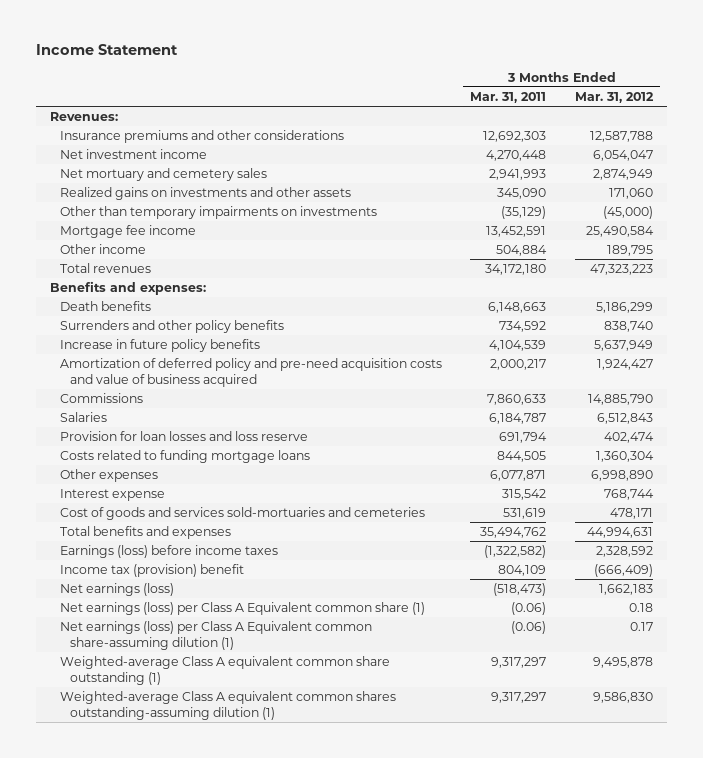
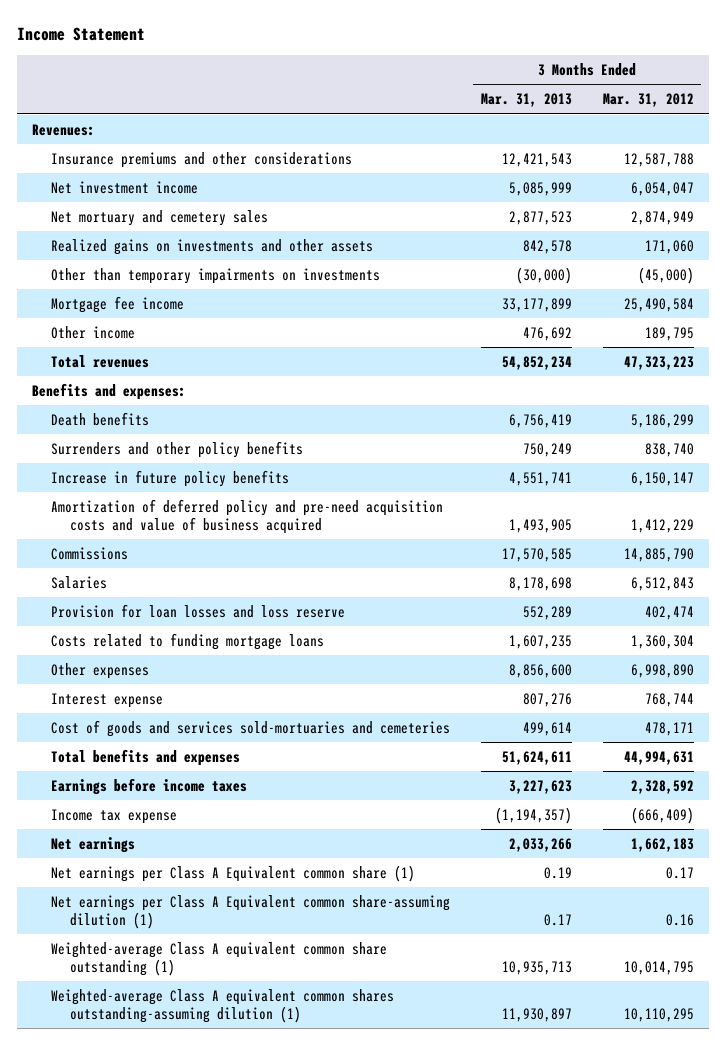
[470,91,547,103] Mar. 31, 2011 -> none
none -> [480,93,572,108] Mar. 31, 2013
[593,340,653,352] 5,637,949 -> [630,471,694,486] 6,150,147
[596,359,653,371] 1,924,427 -> [630,519,694,534] 1,412,229
[59,545,278,559] Earnings (loss) before income taxes -> [51,777,248,795] Earnings before income taxes
[59,564,244,578] Income tax (provision) benefit -> [51,808,178,824] Income tax expense
[59,583,174,597] Net earnings (loss) -> [51,836,136,853] Net earnings
[59,602,425,616] Net earnings (loss) per Class A Equivalent common share (1) -> [51,864,416,882] Net earnings per Class A Equivalent common share (1)
[628,603,653,613] 0.18 -> [665,866,694,879] 0.17
[59,621,372,651] Net earnings (loss) per Class A Equivalent common share-assuming dilution (1) -> [51,894,451,930] Net earnings per Class A Equivalent common share-assuming dilution (1)
[629,622,653,632] 0.17 -> [665,914,694,927] 0.16
[592,657,653,669] 9,495,878 -> [623,961,694,976] 10,014,795
[592,692,653,704] 9,586,830 -> [623,1008,694,1023] 10,110,295

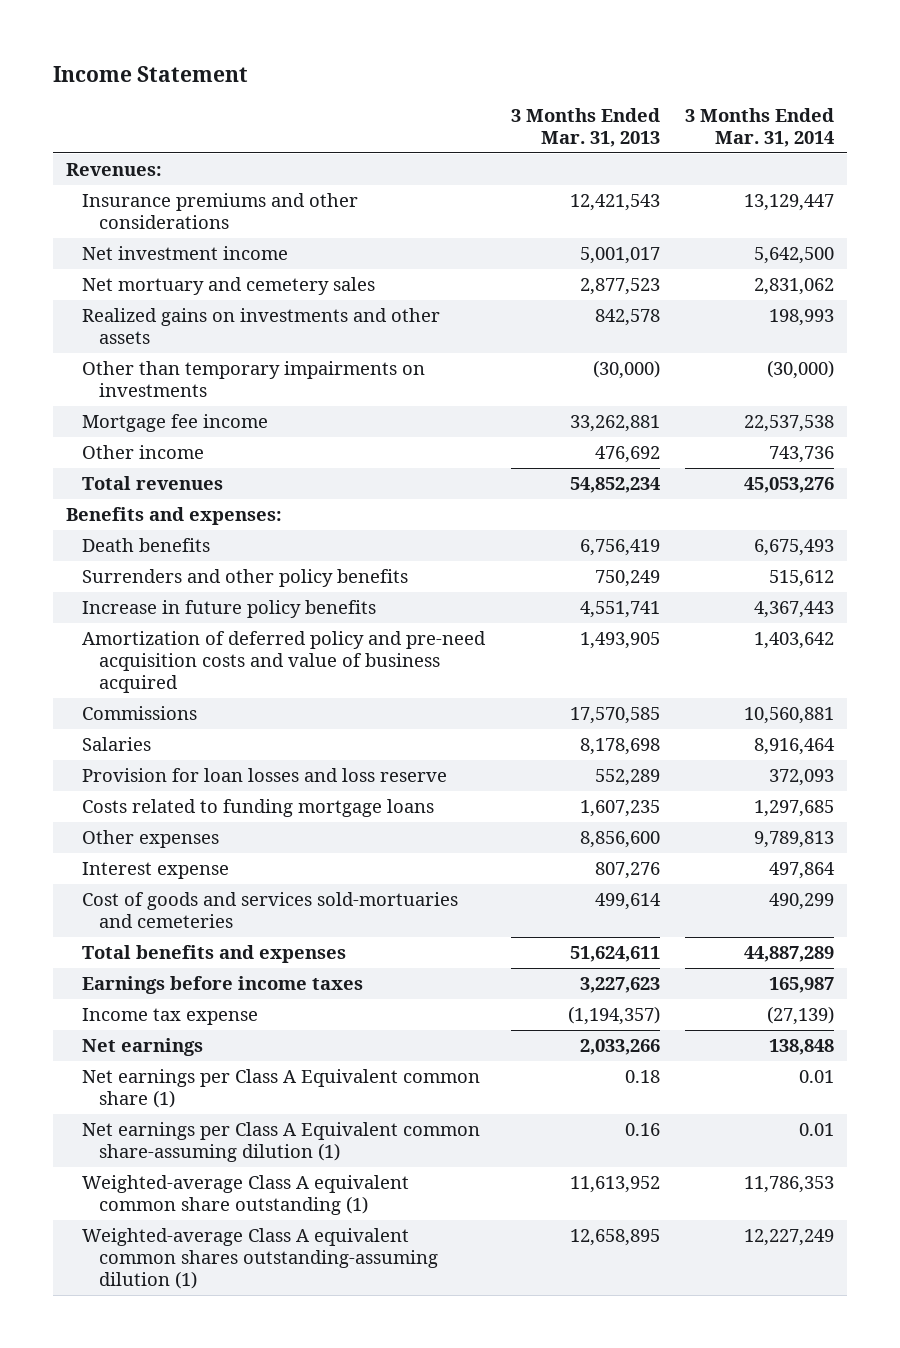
[602,93,694,108] Mar. 31, 2012 -> none
none -> [684,107,834,148] 3 Months Ended Mar. 31, 2014
[508,181,572,196] 5,085,999 -> [579,246,660,264] 5,001,017
[501,297,572,312] 33,177,899 -> [569,414,660,432] 33,262,881
[543,866,572,879] 0.19 -> [624,1069,660,1083] 0.18
[543,914,572,927] 0.17 -> [624,1122,660,1136] 0.16
[501,961,572,976] 10,935,713 -> [569,1175,660,1193] 11,613,952
[501,1008,572,1023] 11,930,897 -> [569,1228,660,1246] 12,658,895

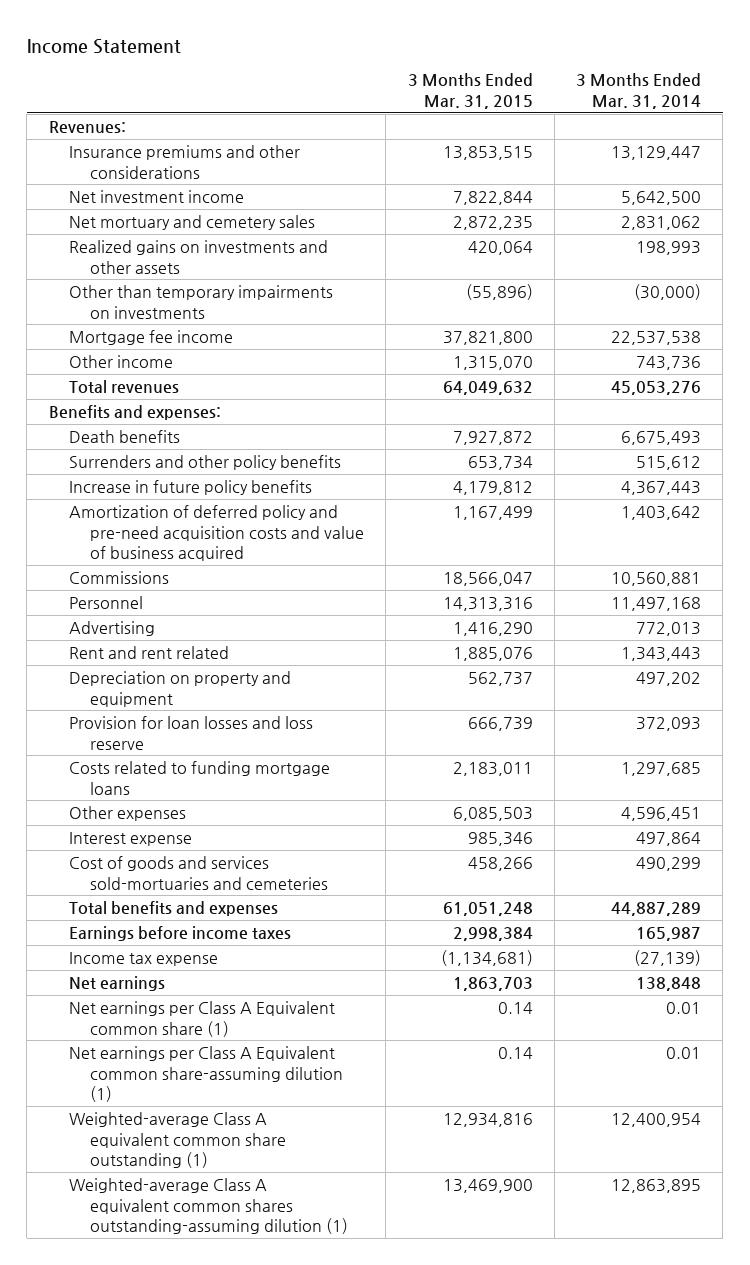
[510,107,660,148] 3 Months Ended Mar. 31, 2013 -> none
none -> [407,73,533,109] 3 Months Ended Mar. 31, 2015
[82,736,152,751] Salaries -> none
none -> [69,595,144,609] Personnel
none -> [69,620,156,636] Advertising
none -> [69,645,230,659] Rent and rent related
none -> [69,670,292,707] Depreciation on property and equipment
[753,830,834,848] 9,789,813 -> [620,806,701,821] 4,596,451
[743,1175,834,1193] 11,786,353 -> [610,1112,701,1127] 12,400,954
[743,1228,834,1246] 12,227,249 -> [610,1178,701,1193] 12,863,895

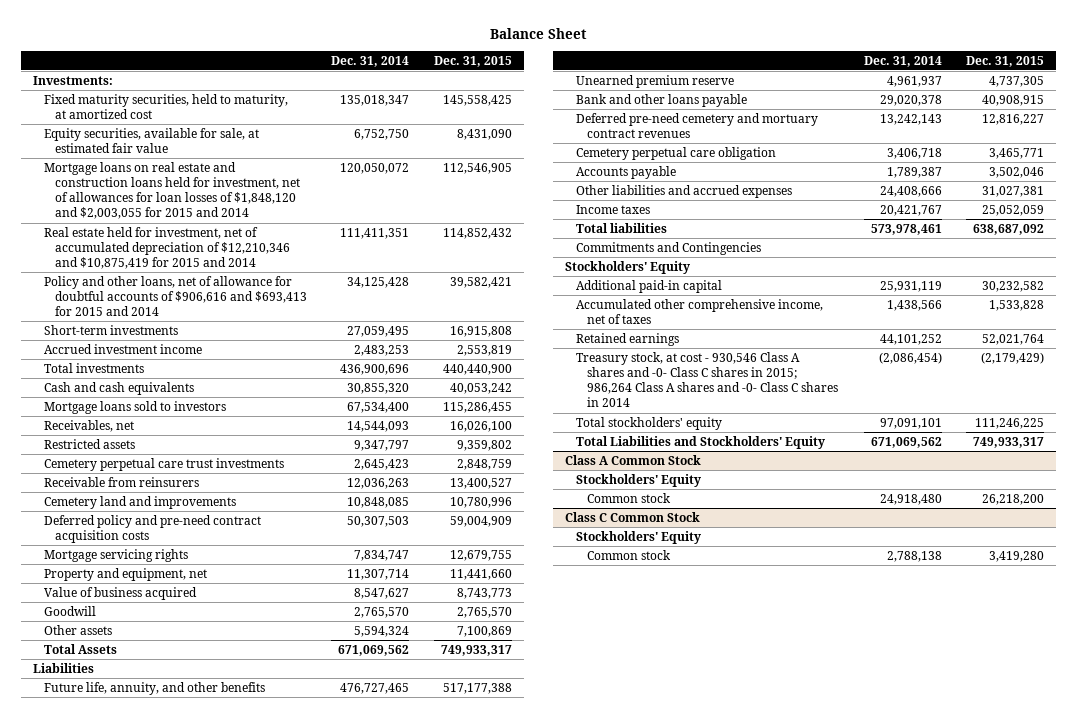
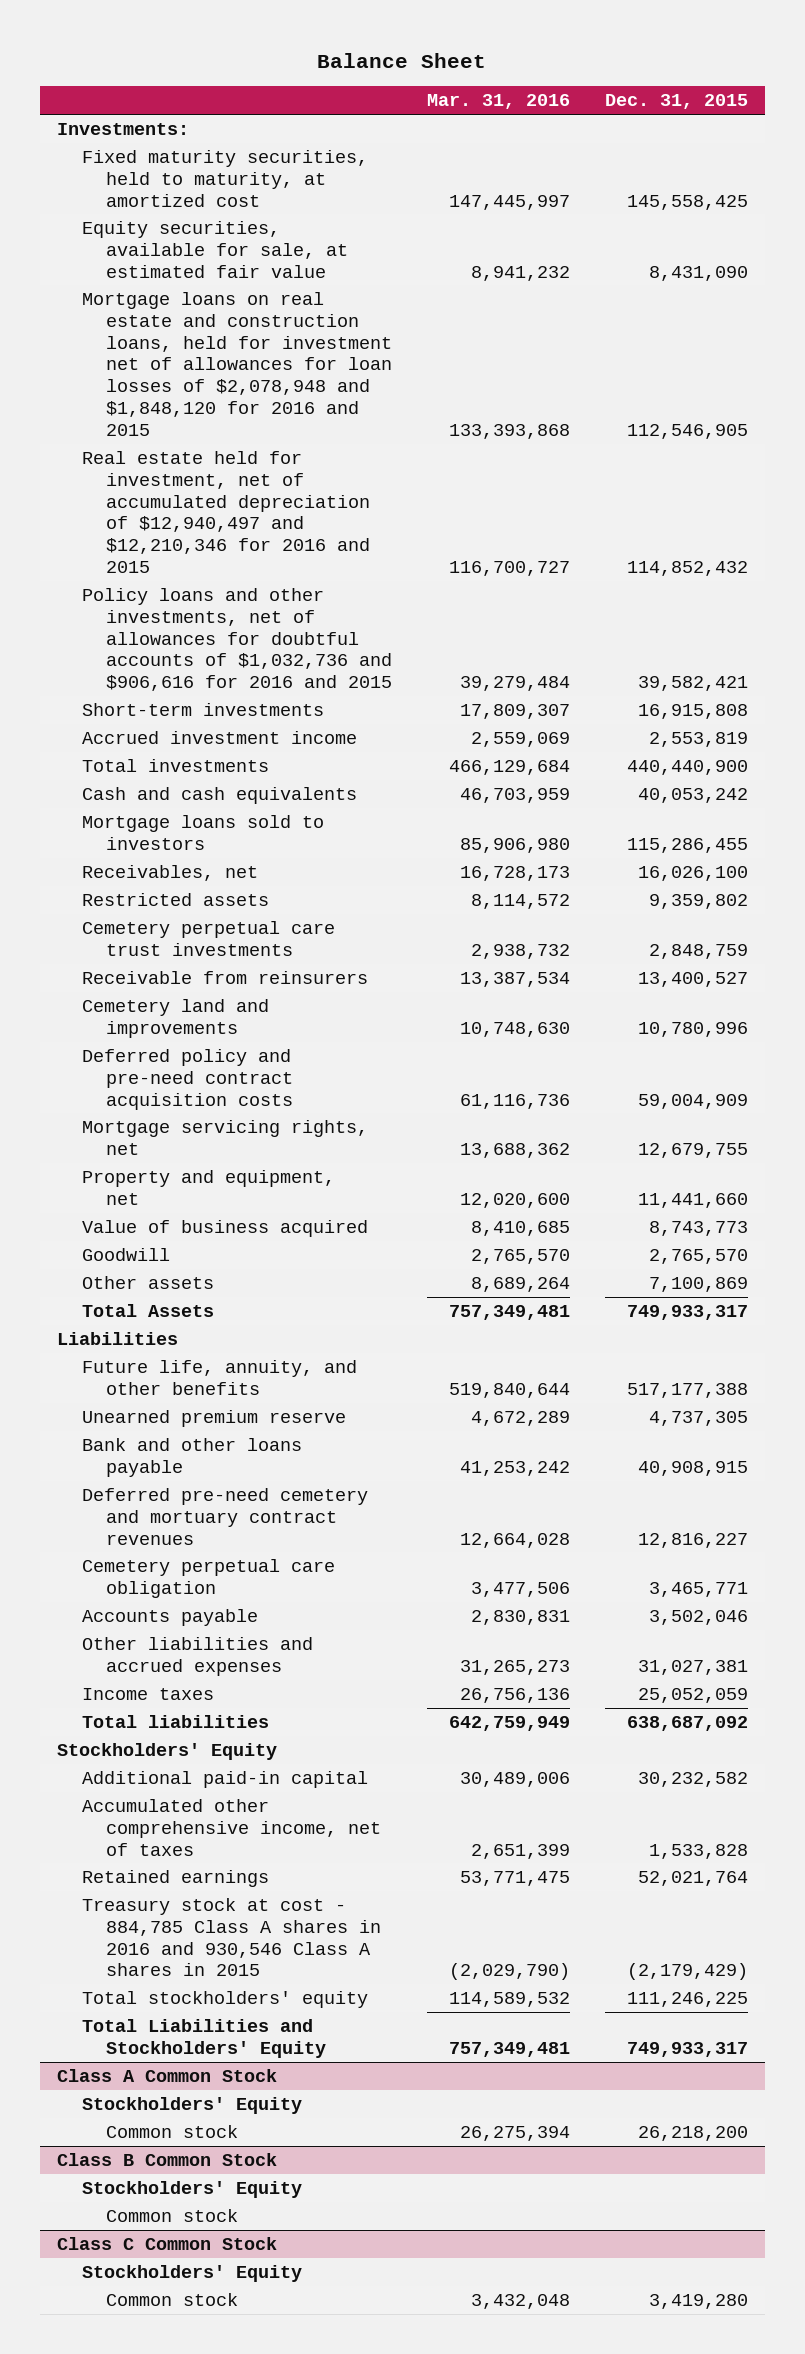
[331,55,410,67] Dec. 31, 2014 -> none
none -> [427,94,571,110] Mar. 31, 2016
[43,161,300,220] Mortgage loans on real estate and construction loans held for investment, net of allowances for loan losses of $1,848,120 and $2,003,055 for 2015 and 2014 -> [81,291,393,436] Mortgage loans on real estate and construction loans, held for investment net of allowances for loan losses of $2,078,948 and $1,848,120 for 2016 and 2015
[43,226,290,270] Real estate held for investment, net of accumulated depreciation of $12,210,346 and $10,875,419 for 2015 and 2014 -> [81,450,371,574] Real estate held for investment, net of accumulated depreciation of $12,940,497 and $12,210,346 for 2016 and 2015
[43,275,307,317] Policy and other loans, net of allowance for doubtful accounts of $906,616 and $693,413 for 2015 and 2014 -> [81,587,393,692] Policy loans and other investments, net of allowances for doubtful accounts of $1,032,736 and $906,616 for 2016 and 2015
[43,548,188,562] Mortgage servicing rights -> [81,1119,368,1155] Mortgage servicing rights, net
[576,241,762,255] Commitments and Contingencies -> none
[576,351,839,408] Treasury stock, at cost - 930,546 Class A shares and -0- Class C shares in 2015; 986,264 Class A shares and -0- Class C shares in 2014 -> [81,1897,382,1977] Treasury stock at cost - 884,785 Class A shares in 2016 and 930,546 Class A shares in 2015
none -> [57,2152,278,2166] Class B Common Stock
none -> [81,2180,302,2198] Stockholders' Equity
none -> [106,2208,239,2222] Common stock

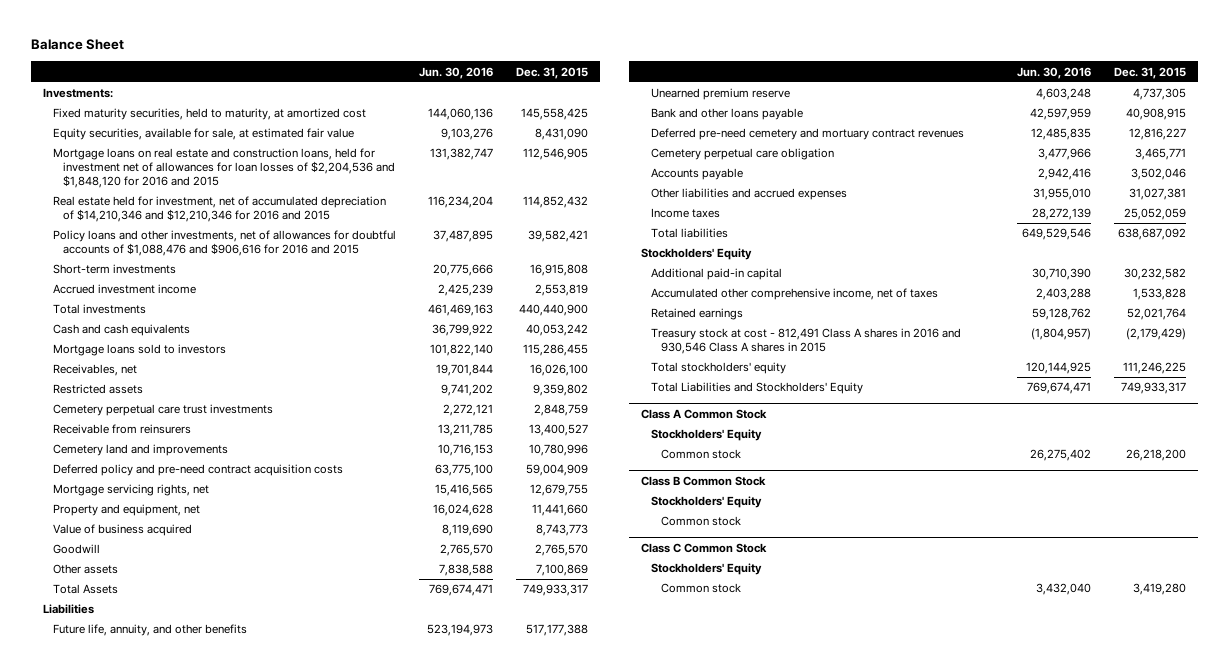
[427,94,571,110] Mar. 31, 2016 -> none
none -> [419,66,494,79] Jun. 30, 2016
[81,291,393,436] Mortgage loans on real estate and construction loans, held for investment net of allowances for loan losses of $2,078,948 and $1,848,120 for 2016 and 2015 -> [52,148,396,189] Mortgage loans on real estate and construction loans, held for investment net of allowances for loan losses of $2,204,536 and $1,848,120 for 2016 and 2015
[81,450,371,574] Real estate held for investment, net of accumulated depreciation of $12,940,497 and $12,210,346 for 2016 and 2015 -> [52,196,386,223] Real estate held for investment, net of accumulated depreciation of $14,210,346 and $12,210,346 for 2016 and 2015
[81,587,393,692] Policy loans and other investments, net of allowances for doubtful accounts of $1,032,736 and $906,616 for 2016 and 2015 -> [52,230,396,257] Policy loans and other investments, net of allowances for doubtful accounts of $1,088,476 and $906,616 for 2016 and 2015
[81,1897,382,1977] Treasury stock at cost - 884,785 Class A shares in 2016 and 930,546 Class A shares in 2015 -> [650,328,961,355] Treasury stock at cost - 812,491 Class A shares in 2016 and 930,546 Class A shares in 2015

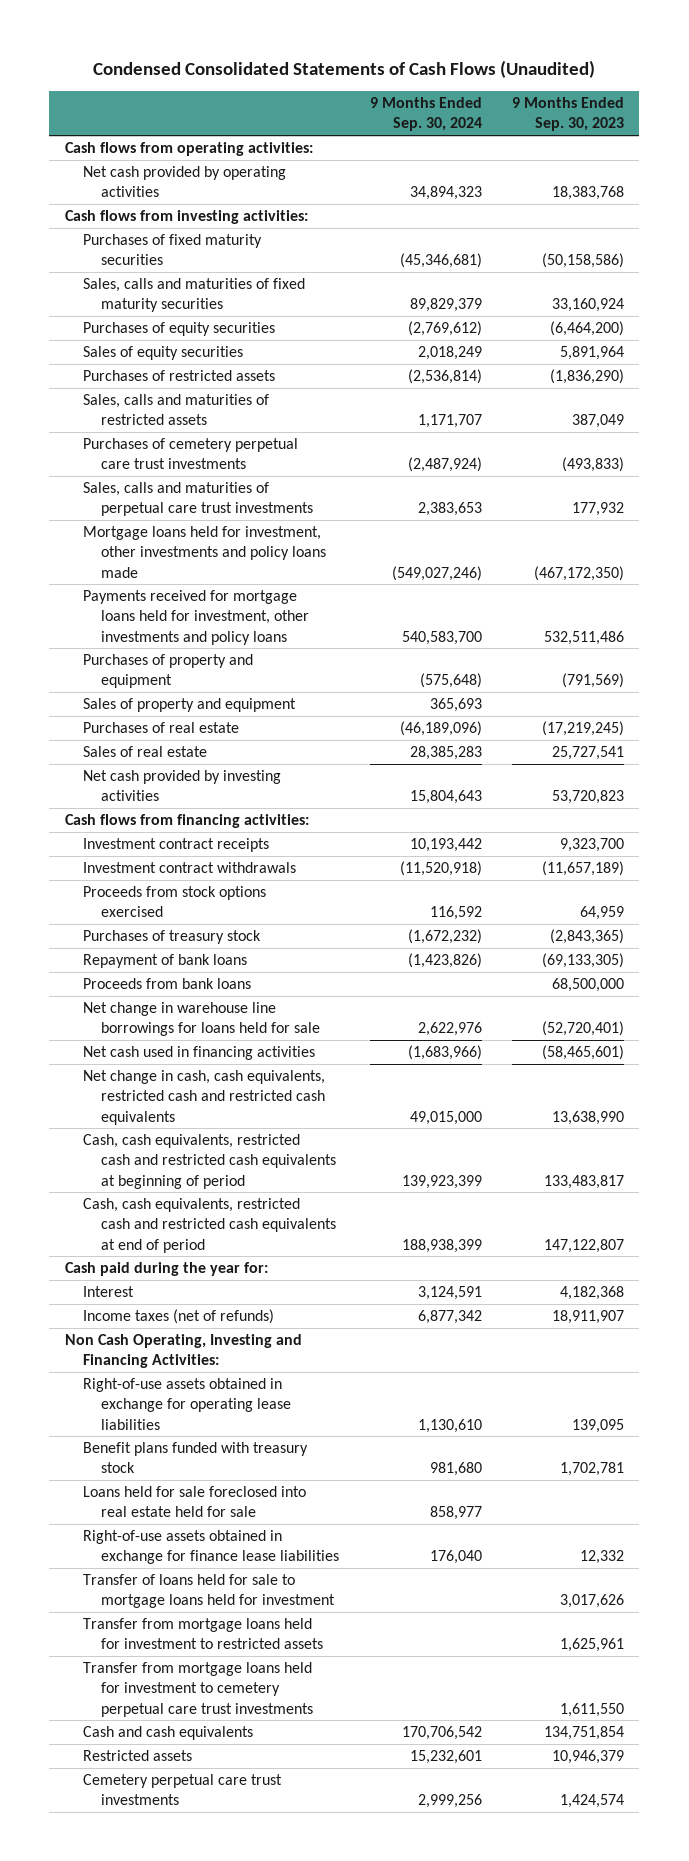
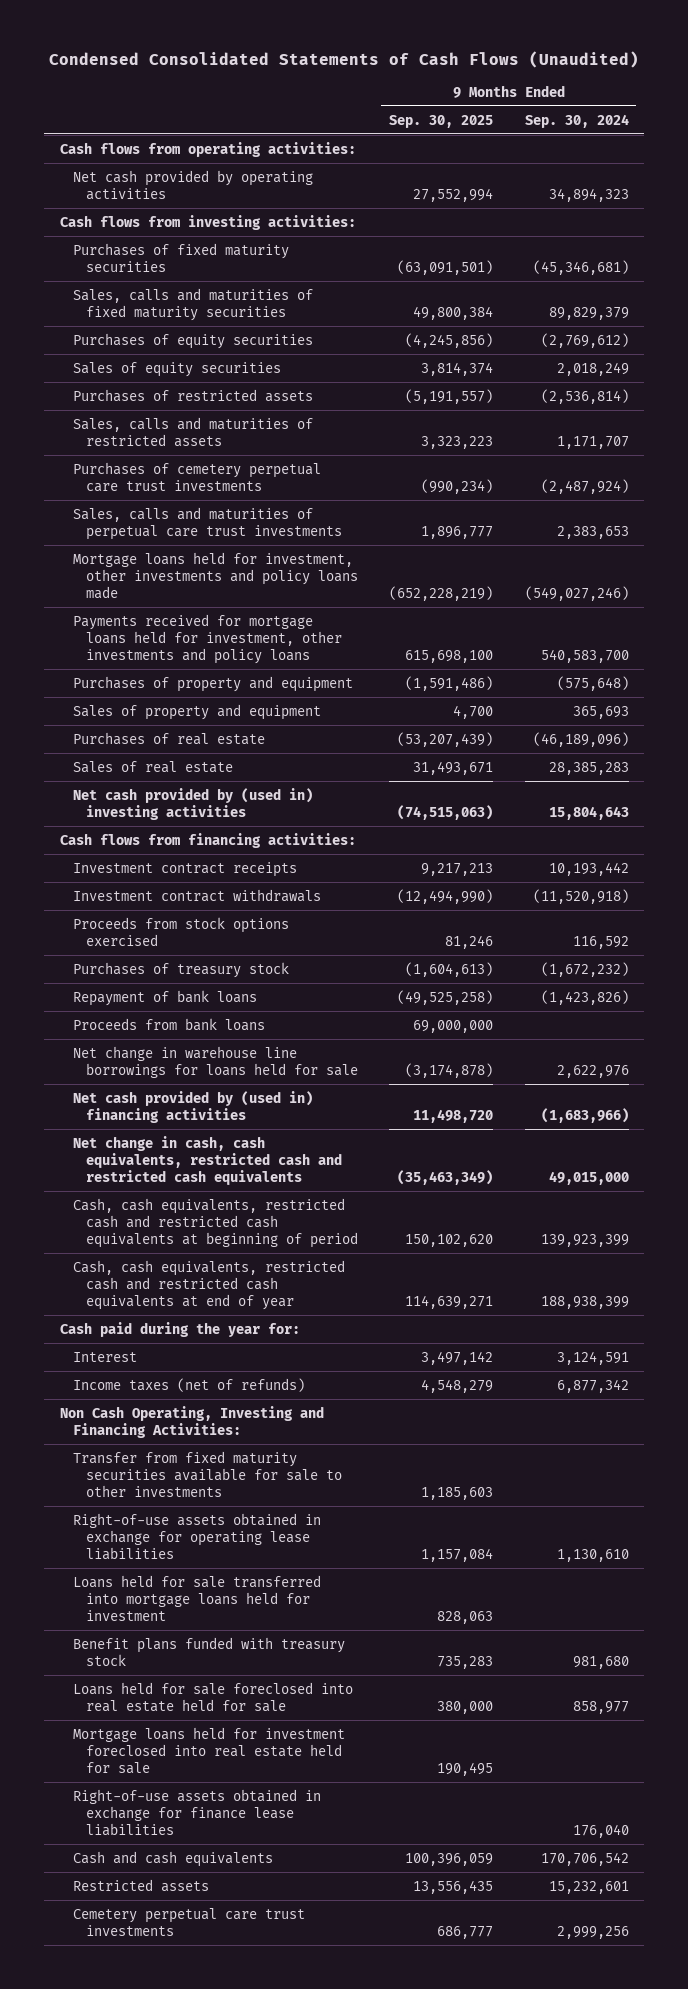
[512,97,625,132] 9 Months Ended Sep. 30, 2023 -> none
none -> [389,114,494,128] Sep. 30, 2025
[83,770,282,802] Net cash provided by investing activities -> [72,787,313,820] Net cash provided by (used in) investing activities
[83,1046,316,1061] Net cash used in financing activities -> [72,1090,313,1123] Net cash provided by (used in) financing activities
[83,1198,337,1253] Cash, cash equivalents, restricted cash and restricted cash equivalents at end of period -> [72,1259,345,1310] Cash, cash equivalents, restricted cash and restricted cash equivalents at end of year
none -> [72,1450,342,1497] Transfer from fixed maturity securities available for sale to other investments
none -> [72,1574,321,1621] Loans held for sale transferred into mortgage loans held for investment
none -> [72,1726,345,1774] Mortgage loans held for investment foreclosed into real estate held for sale
[83,1574,336,1609] Transfer of loans held for sale to mortgage loans held for investment -> none
[83,1618,324,1650] Transfer from mortgage loans held for investment to restricted assets -> none
[83,1662,314,1717] Transfer from mortgage loans held for investment to cemetery perpetual care trust investments -> none

